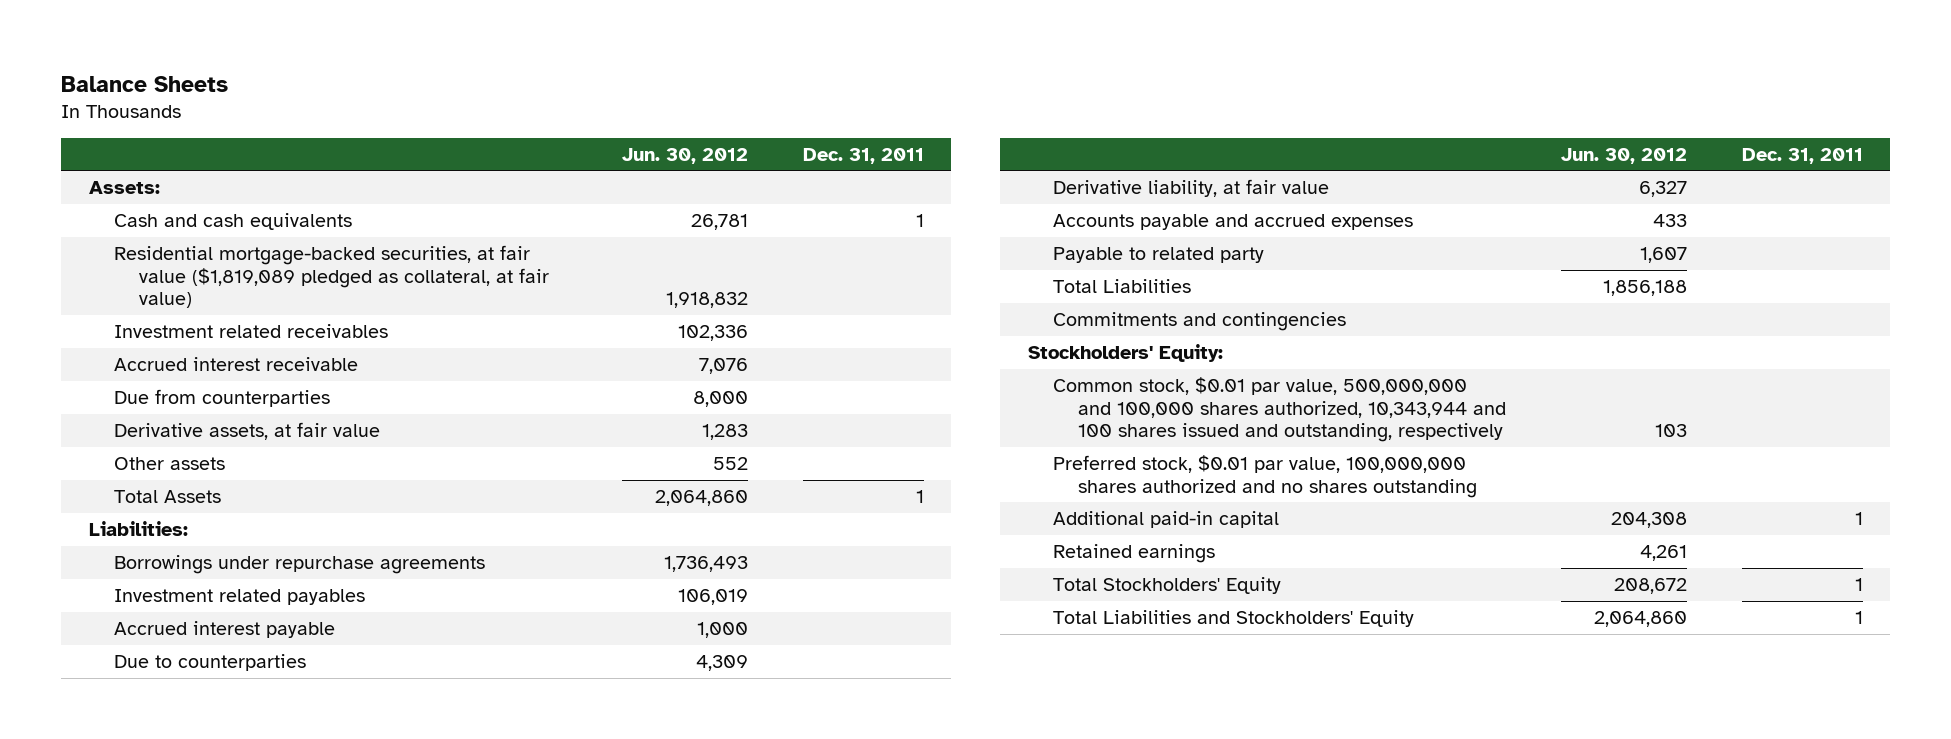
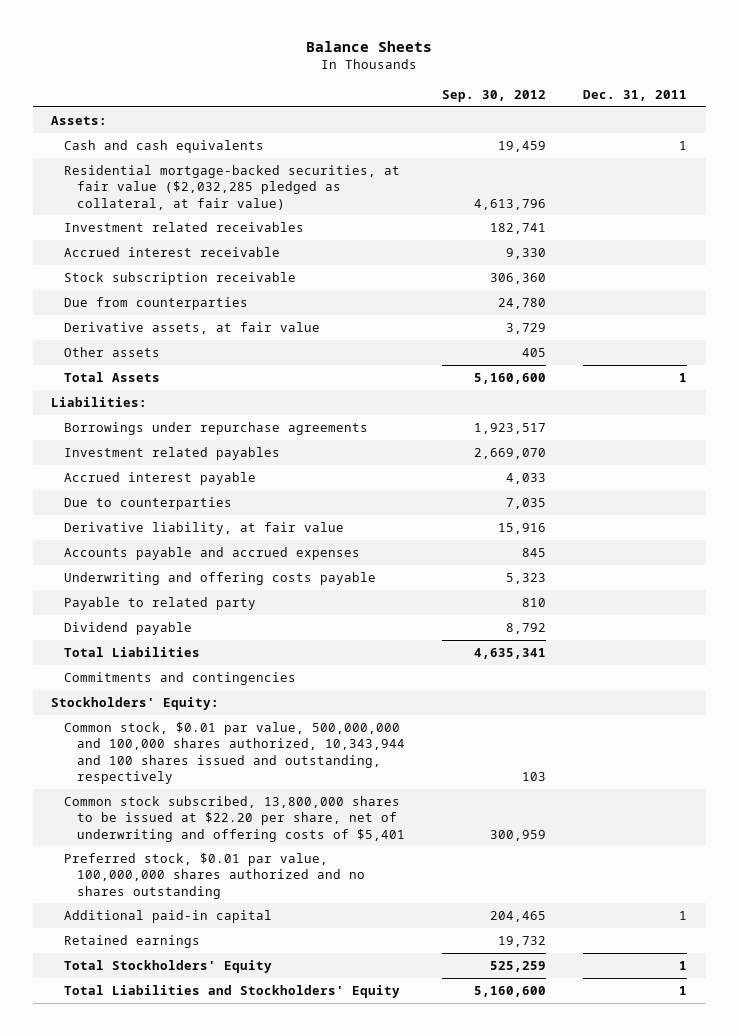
[621,147,748,164] Jun. 30, 2012 -> none
none -> [442,90,547,103] Sep. 30, 2012
[113,244,550,309] Residential mortgage-backed securities, at fair value ($1,819,089 pledged as collateral, at fair value) -> [64,164,401,210] Residential mortgage-backed securities, at fair value ($2,032,285 pledged as collateral, at fair value)
none -> [64,271,297,285] Stock subscription receivable
none -> [64,571,377,585] Underwriting and offering costs payable
none -> [64,621,193,635] Dividend payable
none -> [64,795,405,842] Common stock subscribed, 13,800,000 shares to be issued at $22.20 per share, net of underwriting and offering costs of $5,401

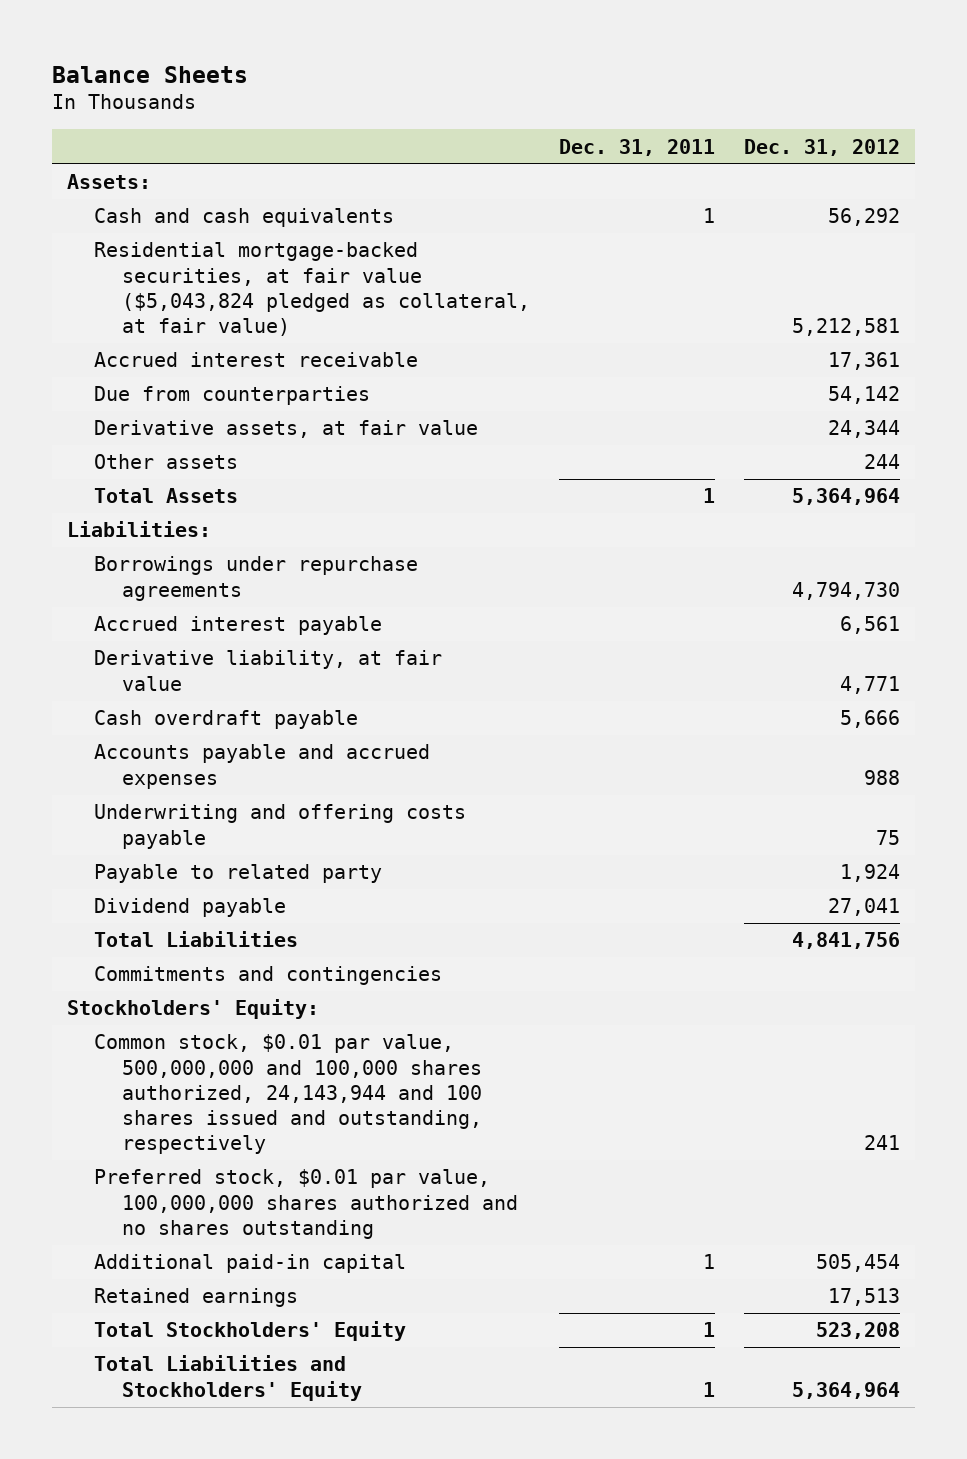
[442,90,547,103] Sep. 30, 2012 -> none
none -> [744,138,901,156] Dec. 31, 2012
[64,221,305,232] Investment related receivables -> none
[64,164,401,210] Residential mortgage-backed securities, at fair value ($2,032,285 pledged as collateral, at fair value) -> [94,242,530,336] Residential mortgage-backed securities, at fair value ($5,043,824 pledged as collateral, at fair value)
[64,271,297,285] Stock subscription receivable -> none
[64,446,281,460] Investment related payables -> none
[64,496,233,510] Due to counterparties -> none
none -> [94,710,359,730] Cash overdraft payable
[64,795,405,842] Common stock subscribed, 13,800,000 shares to be issued at $22.20 per share, net of underwriting and offering costs of $5,401 -> none
[64,721,405,784] Common stock, $0.01 par value, 500,000,000 and 100,000 shares authorized, 10,343,944 and 100 shares issued and outstanding, respectively -> [94,1034,482,1154] Common stock, $0.01 par value, 500,000,000 and 100,000 shares authorized, 24,143,944 and 100 shares issued and outstanding, respectively

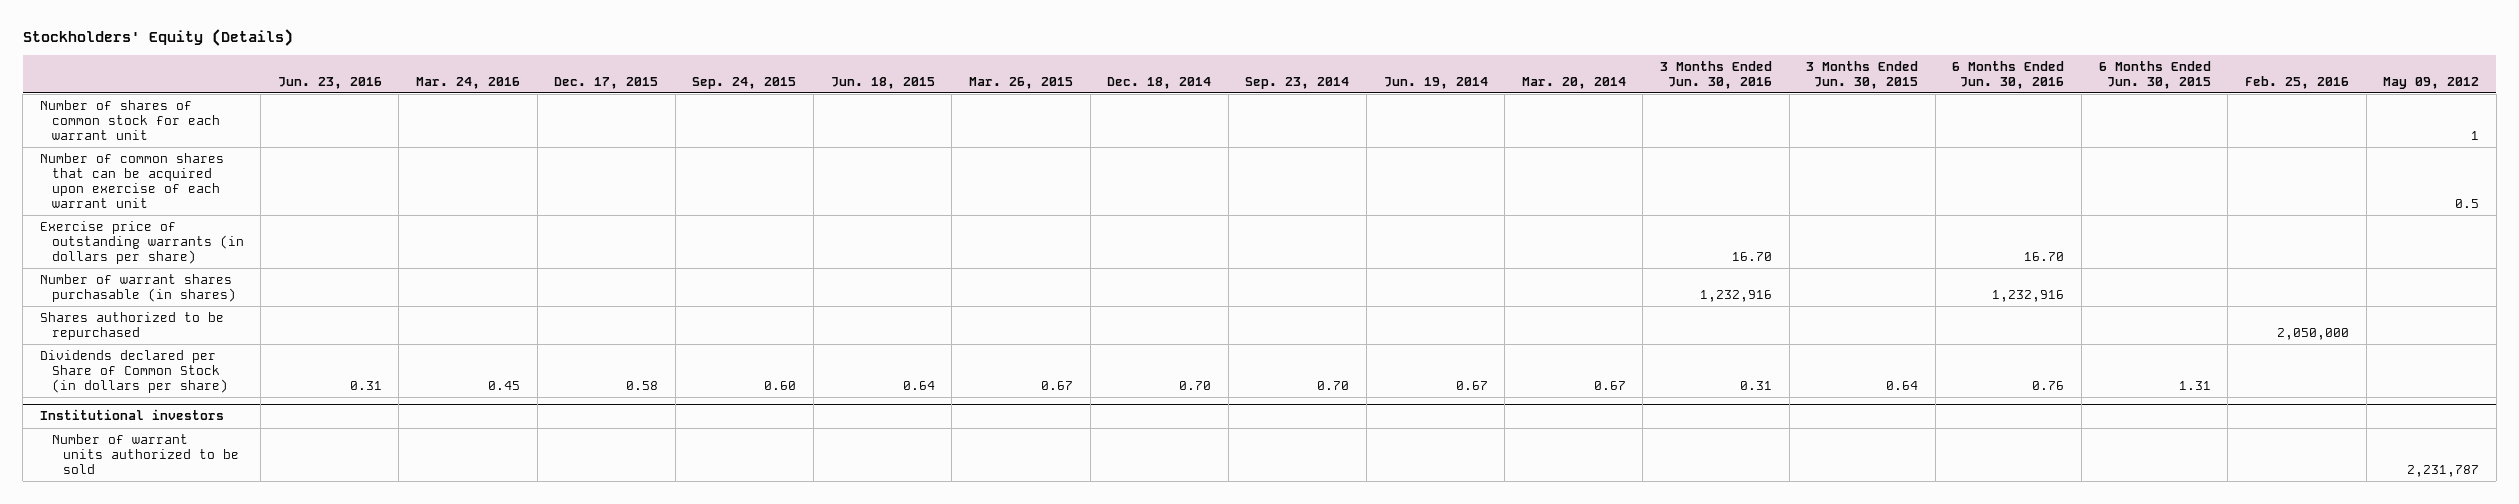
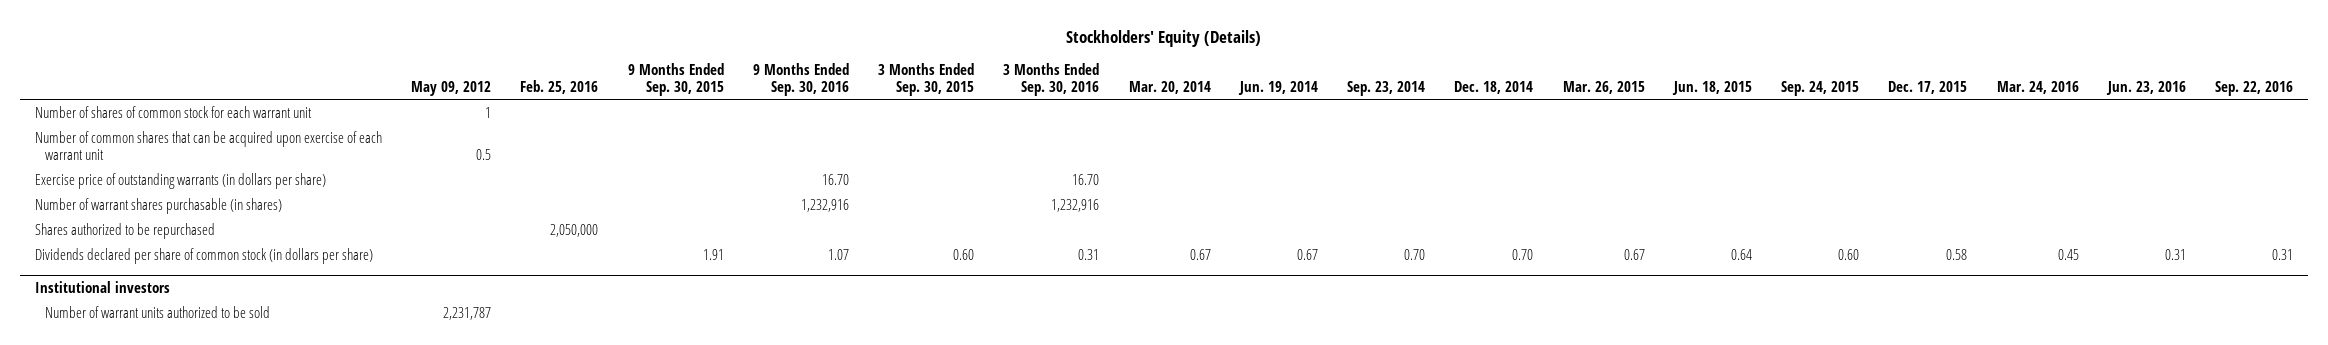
[1660,60,1773,89] 3 Months Ended Jun. 30, 2016 -> none
[1806,60,1919,89] 3 Months Ended Jun. 30, 2015 -> none
[1952,60,2065,89] 6 Months Ended Jun. 30, 2016 -> none
[2098,60,2211,89] 6 Months Ended Jun. 30, 2015 -> none
none -> [627,63,724,97] 9 Months Ended Sep. 30, 2015
none -> [752,63,849,97] 9 Months Ended Sep. 30, 2016
none -> [878,63,975,97] 3 Months Ended Sep. 30, 2015
none -> [1003,63,1100,97] 3 Months Ended Sep. 30, 2016
none -> [2215,81,2294,97] Sep. 22, 2016
[40,349,228,393] Dividends declared per Share of Common Stock (in dollars per share) -> [34,247,373,264] Dividends declared per share of common stock (in dollars per share)

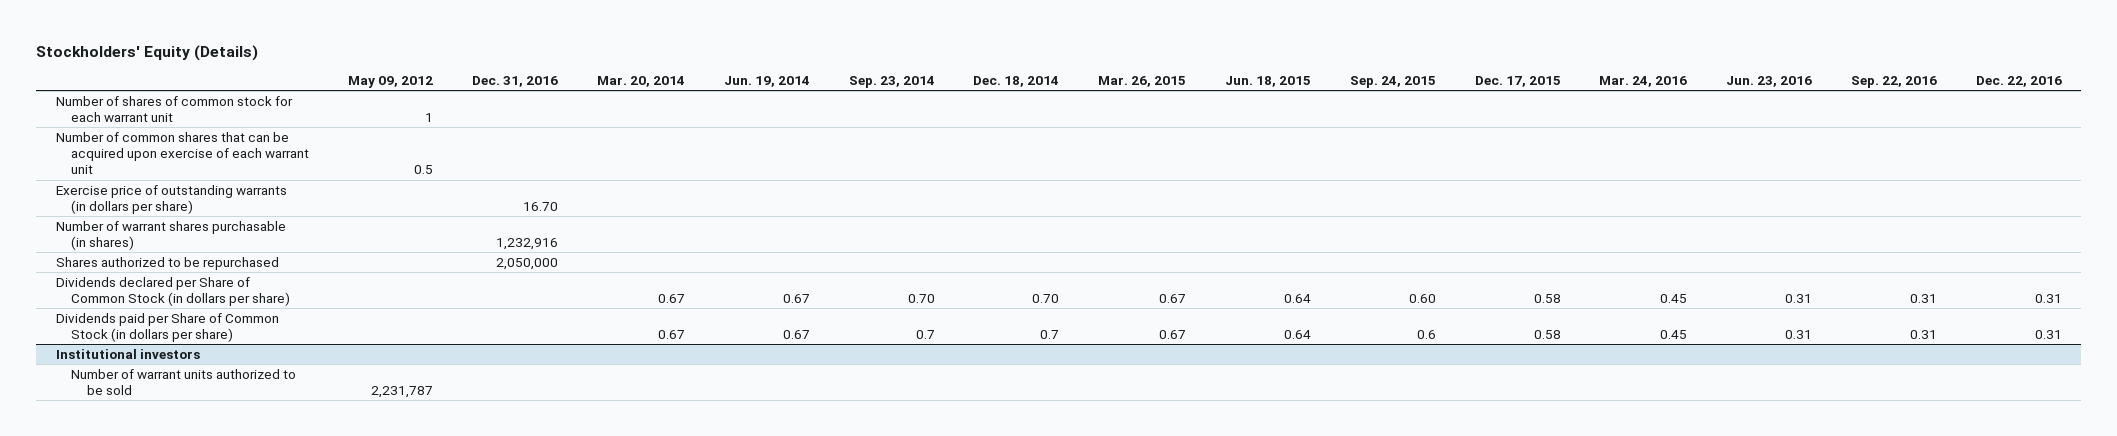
[520,80,599,95] Feb. 25, 2016 -> none
[627,63,724,97] 9 Months Ended Sep. 30, 2015 -> none
[752,63,849,97] 9 Months Ended Sep. 30, 2016 -> none
[878,63,975,97] 3 Months Ended Sep. 30, 2015 -> none
[1003,63,1100,97] 3 Months Ended Sep. 30, 2016 -> none
none -> [472,75,559,87] Dec. 31, 2016
none -> [1975,75,2062,87] Dec. 22, 2016
[34,247,373,264] Dividends declared per share of common stock (in dollars per share) -> [55,276,291,306] Dividends declared per Share of Common Stock (in dollars per share)
none -> [55,312,279,342] Dividends paid per Share of Common Stock (in dollars per share)

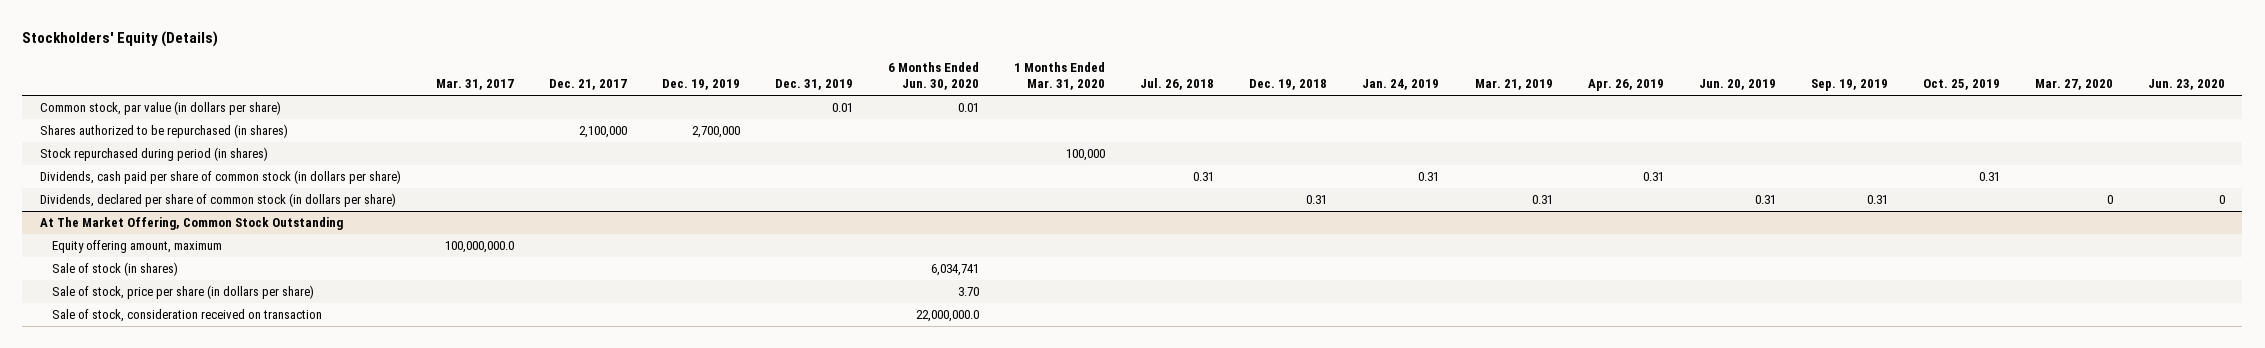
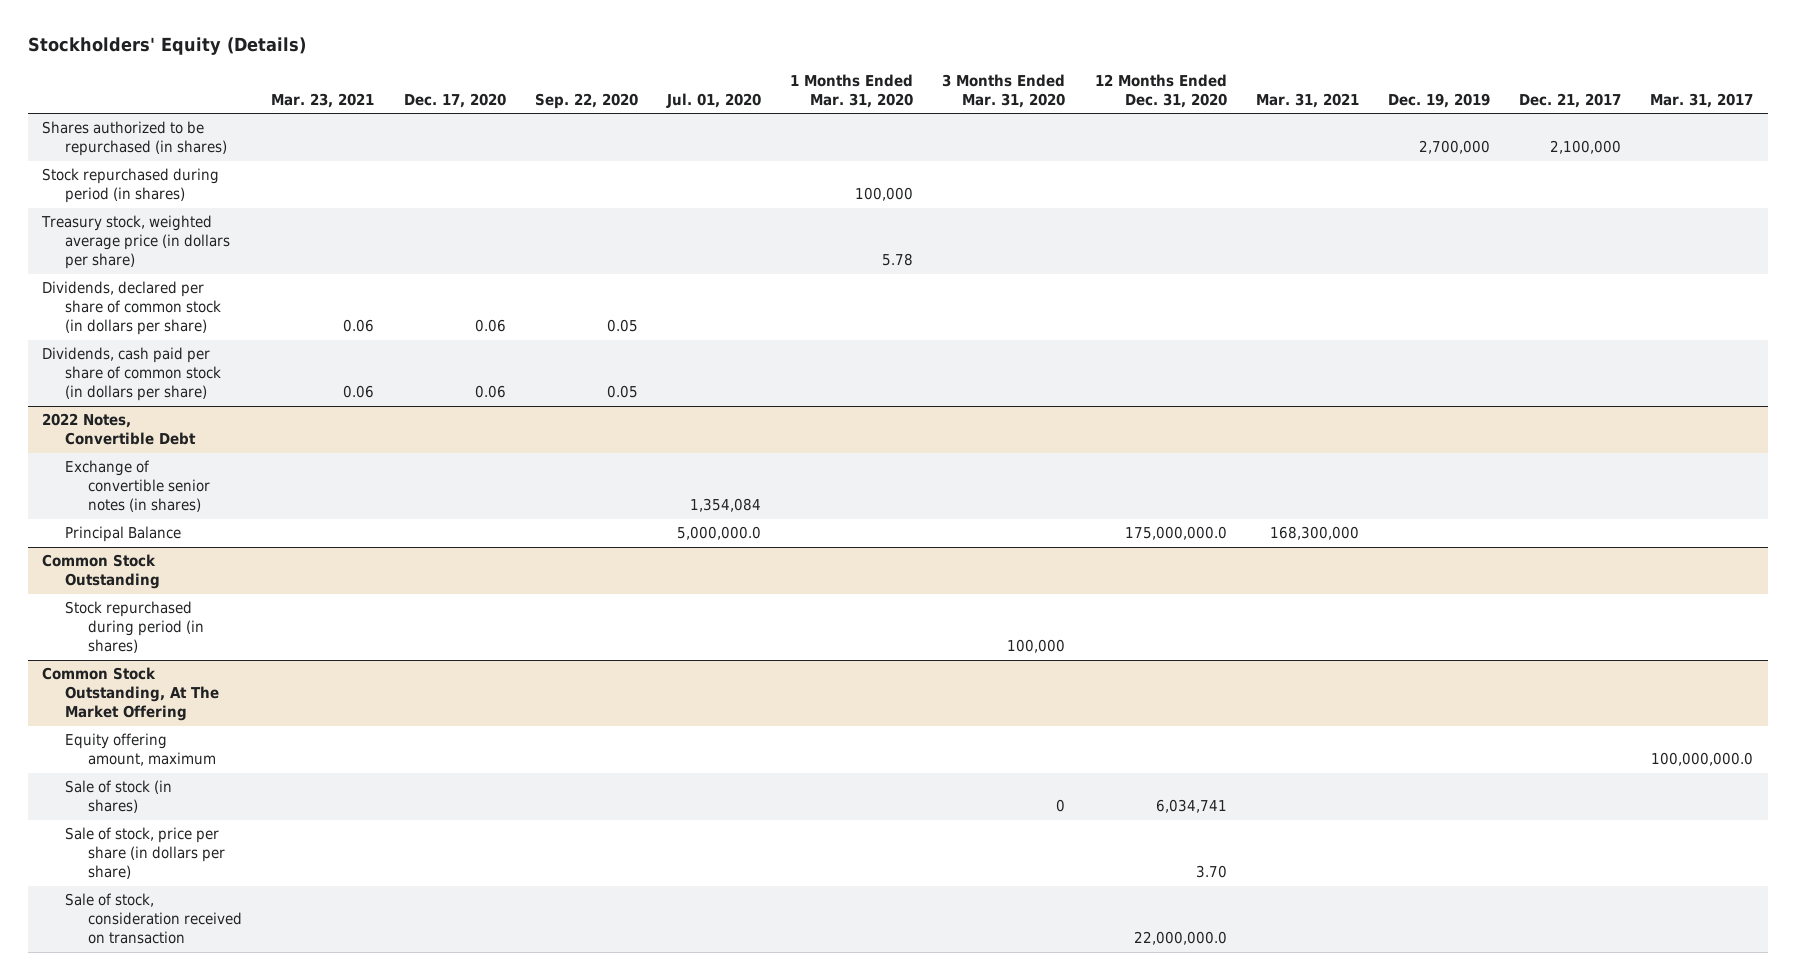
[775,79,854,91] Dec. 31, 2019 -> none
[888,61,980,91] 6 Months Ended Jun. 30, 2020 -> none
[1140,78,1215,91] Jul. 26, 2018 -> none
[1249,79,1328,91] Dec. 19, 2018 -> none
[1362,79,1440,91] Jan. 24, 2019 -> none
[1474,79,1553,91] Mar. 21, 2019 -> none
[1587,79,1664,92] Apr. 26, 2019 -> none
[1698,79,1776,91] Jun. 20, 2019 -> none
[1810,79,1888,92] Sep. 19, 2019 -> none
[1922,79,2000,91] Oct. 25, 2019 -> none
[2034,79,2113,91] Mar. 27, 2020 -> none
[2147,79,2225,91] Jun. 23, 2020 -> none
none -> [271,92,375,108] Mar. 23, 2021
none -> [403,92,506,108] Dec. 17, 2020
none -> [534,92,638,109] Sep. 22, 2020
none -> [665,92,761,108] Jul. 01, 2020
none -> [942,73,1066,108] 3 Months Ended Mar. 31, 2020
none -> [1094,73,1227,108] 12 Months Ended Dec. 31, 2020
none -> [1255,92,1359,108] Mar. 31, 2021
[39,101,281,116] Common stock, par value (in dollars per share) -> none
none -> [41,215,231,270] Treasury stock, weighted average price (in dollars per share)
[39,170,401,185] Dividends, cash paid per share of common stock (in dollars per share) -> [42,347,222,402] Dividends, cash paid per share of common stock (in dollars per share)
none -> [42,413,197,446] 2022 Notes, Convertible Debt
none -> [65,460,211,513] Exchange of convertible senior notes (in shares)
none -> [65,526,182,543] Principal Balance
none -> [42,554,161,590] Common Stock Outstanding
none -> [65,601,205,654] Stock repurchased during period (in shares)
[39,217,343,231] At The Market Offering, Common Stock Outstanding -> [42,667,220,722] Common Stock Outstanding, At The Market Offering

